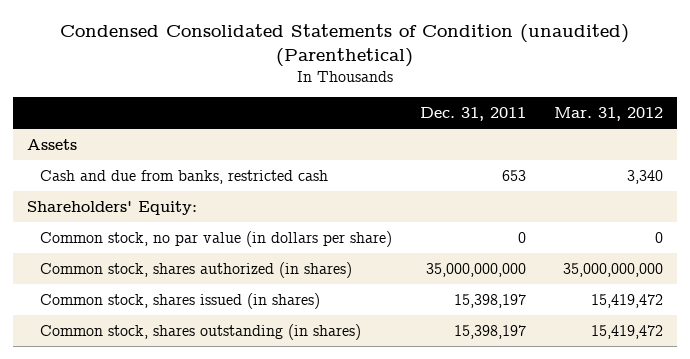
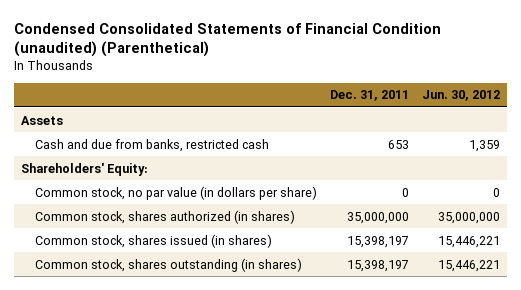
[60,23,630,67] Condensed Consolidated Statements of Condition (unaudited) (Parenthetical) -> [14,22,442,58] Condensed Consolidated Statements of Financial Condition (unaudited) (Parenthetical)
[554,107,664,122] Mar. 31, 2012 -> none
none -> [422,90,501,102] Jun. 30, 2012
[425,263,526,278] 35,000,000,000 -> [347,211,410,224] 35,000,000

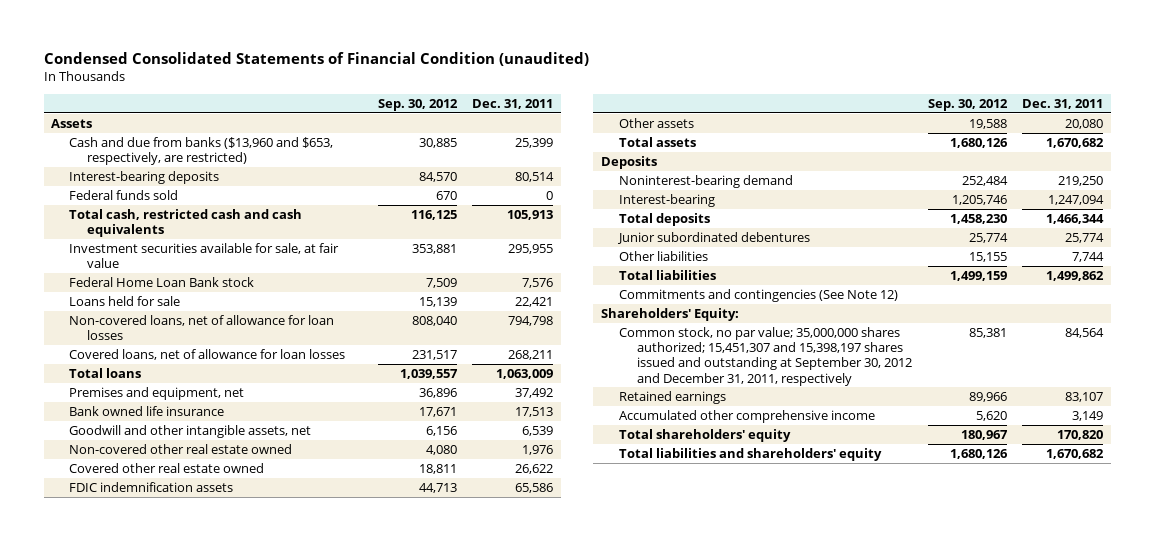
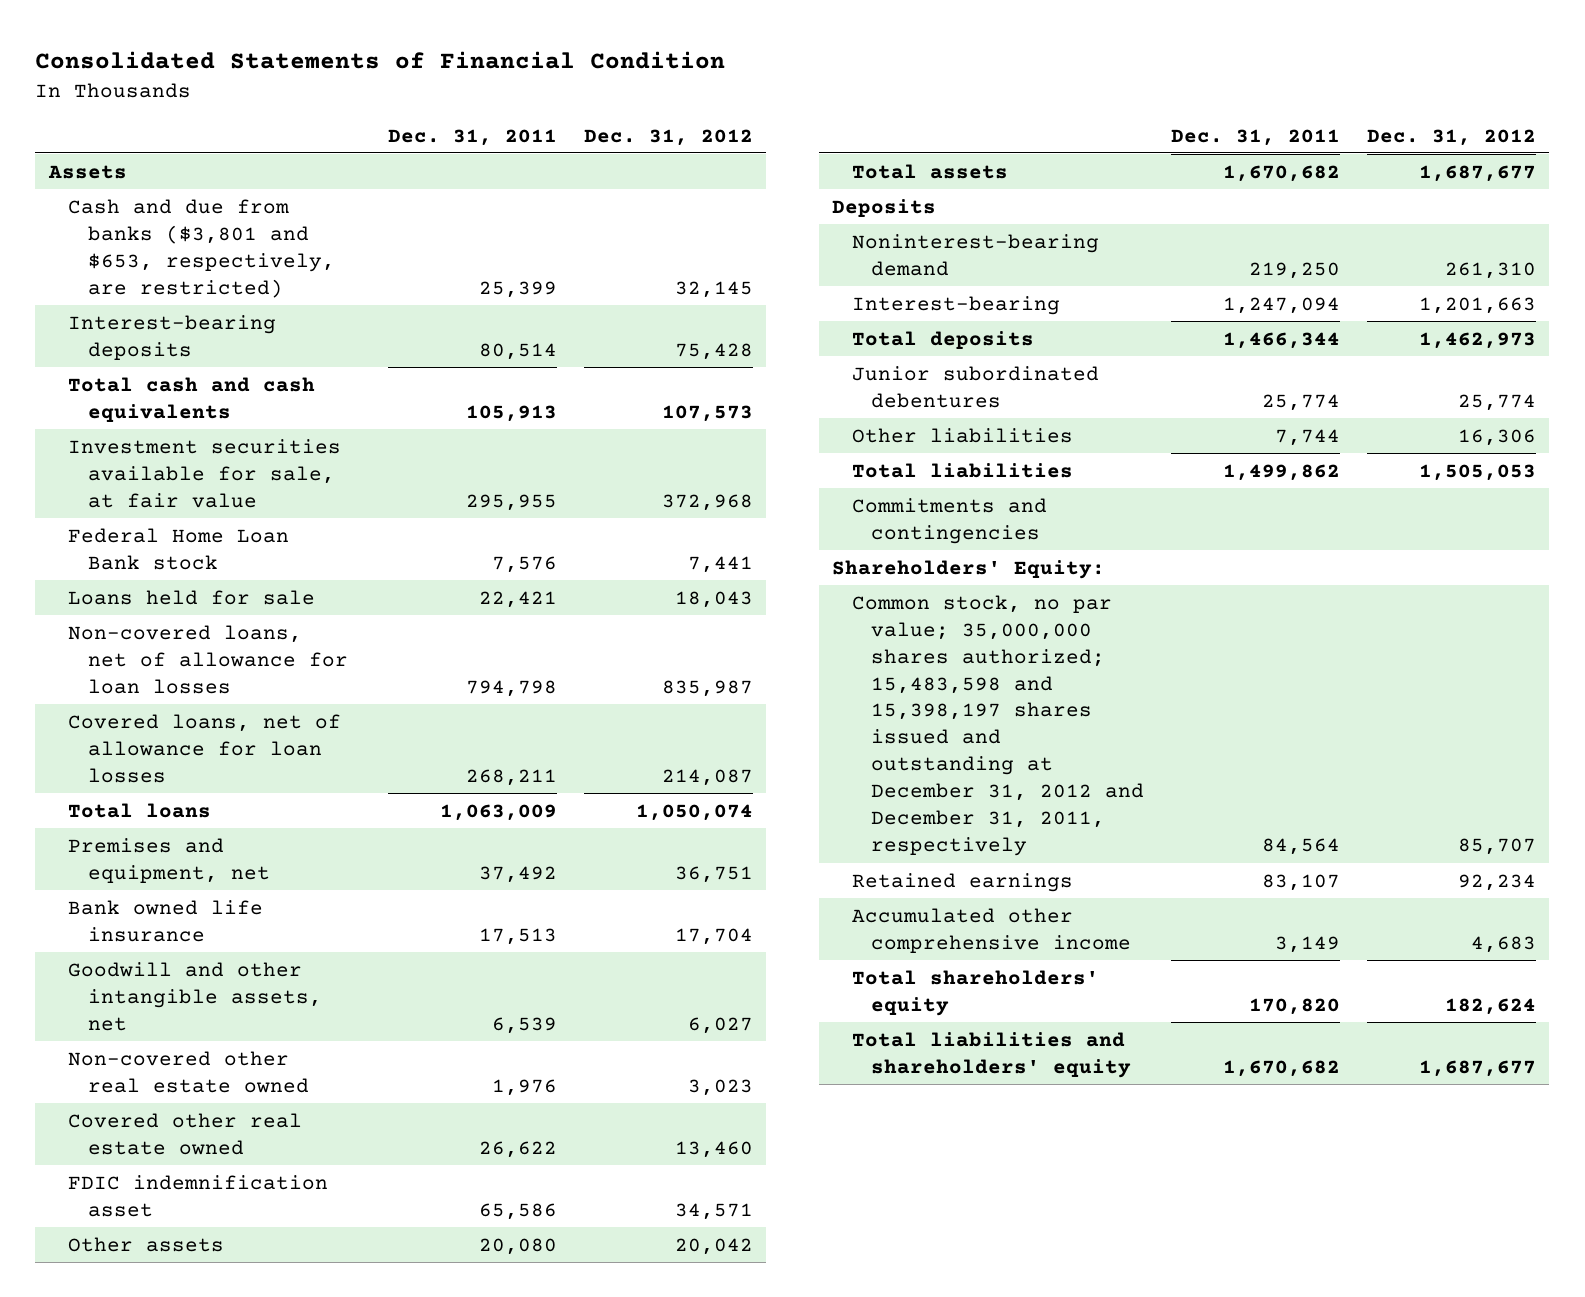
[43,51,589,66] Condensed Consolidated Statements of Financial Condition (unaudited) -> [35,51,726,70] Consolidated Statements of Financial Condition
[377,98,458,111] Sep. 30, 2012 -> none
none -> [583,128,753,146] Dec. 31, 2012
[69,136,334,166] Cash and due from banks ($13,960 and $653, respectively, are restricted) -> [68,198,335,298] Cash and due from banks ($3,801 and $653, respectively, are restricted)
[69,189,179,200] Federal funds sold -> none
[69,208,303,238] Total cash, restricted cash and cash equivalents -> [68,376,316,422] Total cash and cash equivalents
[69,481,234,492] FDIC indemnification assets -> [68,1174,329,1217] FDIC indemnification asset
[619,288,899,302] Commitments and contingencies (See Note 12) -> [851,497,1047,544] Commitments and contingencies
[619,326,912,386] Common stock, no par value; 35,000,000 shares authorized; 15,451,307 and 15,398,197 shares issued and outstanding at September 30, 2012 and December 31, 2011, respectively -> [851,594,1145,857] Common stock, no par value; 35,000,000 shares authorized; 15,483,598 and 15,398,197 shares issued and outstanding at December 31, 2012 and December 31, 2011, respectively

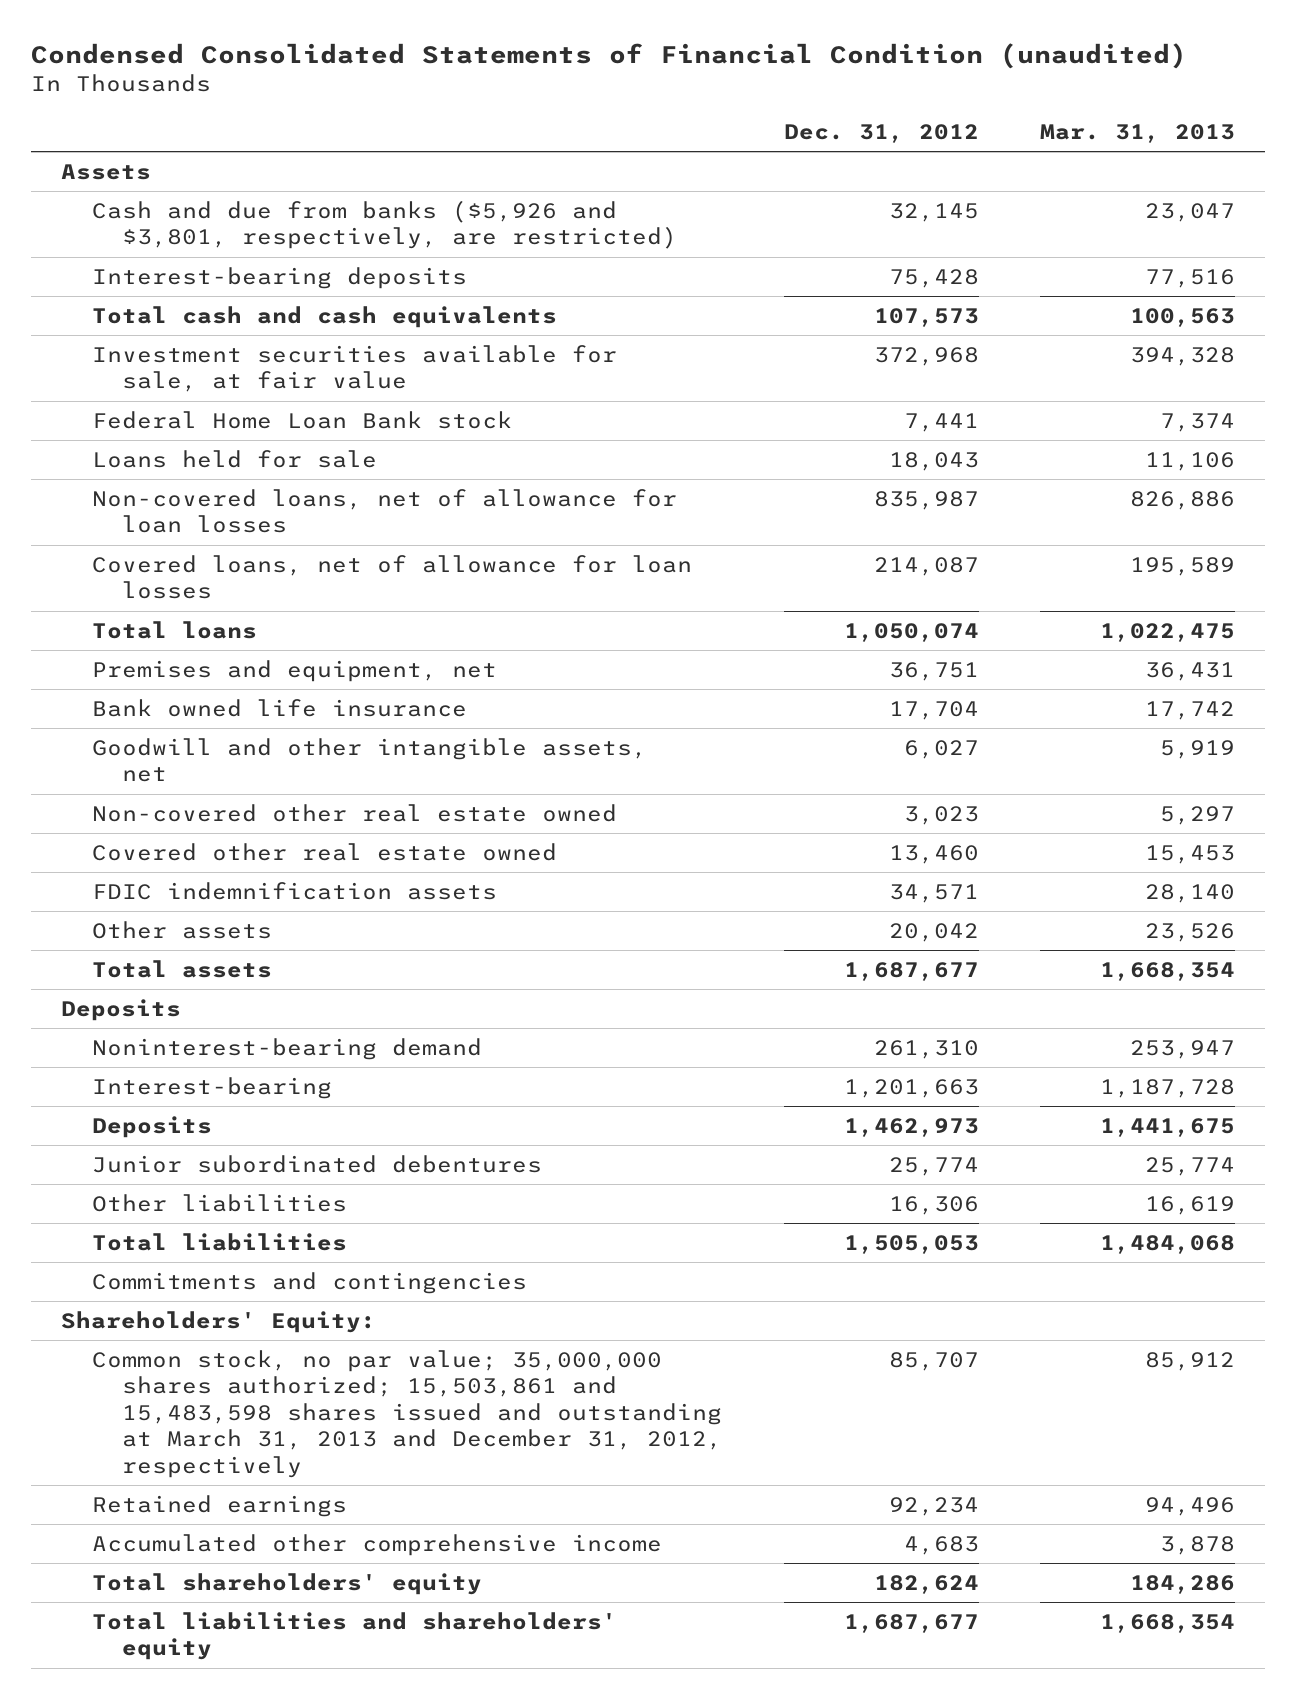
[35,51,726,70] Consolidated Statements of Financial Condition -> [30,42,1187,69] Condensed Consolidated Statements of Financial Condition (unaudited)
[387,128,557,146] Dec. 31, 2011 -> none
none -> [1039,123,1235,143] Mar. 31, 2013
[68,198,335,298] Cash and due from banks ($3,801 and $653, respectively, are restricted) -> [91,199,678,250] Cash and due from banks ($5,926 and $3,801, respectively, are restricted)
[68,1174,329,1217] FDIC indemnification asset -> [91,881,497,900] FDIC indemnification assets
[851,330,1034,349] Total deposits -> [91,1115,212,1138] Deposits
[851,594,1145,857] Common stock, no par value; 35,000,000 shares authorized; 15,483,598 and 15,398,197 shares issued and outstanding at December 31, 2012 and December 31, 2011, respectively -> [91,1349,723,1478] Common stock, no par value; 35,000,000 shares authorized; 15,503,861 and 15,483,598 shares issued and outstanding at March 31, 2013 and December 31, 2012, respectively

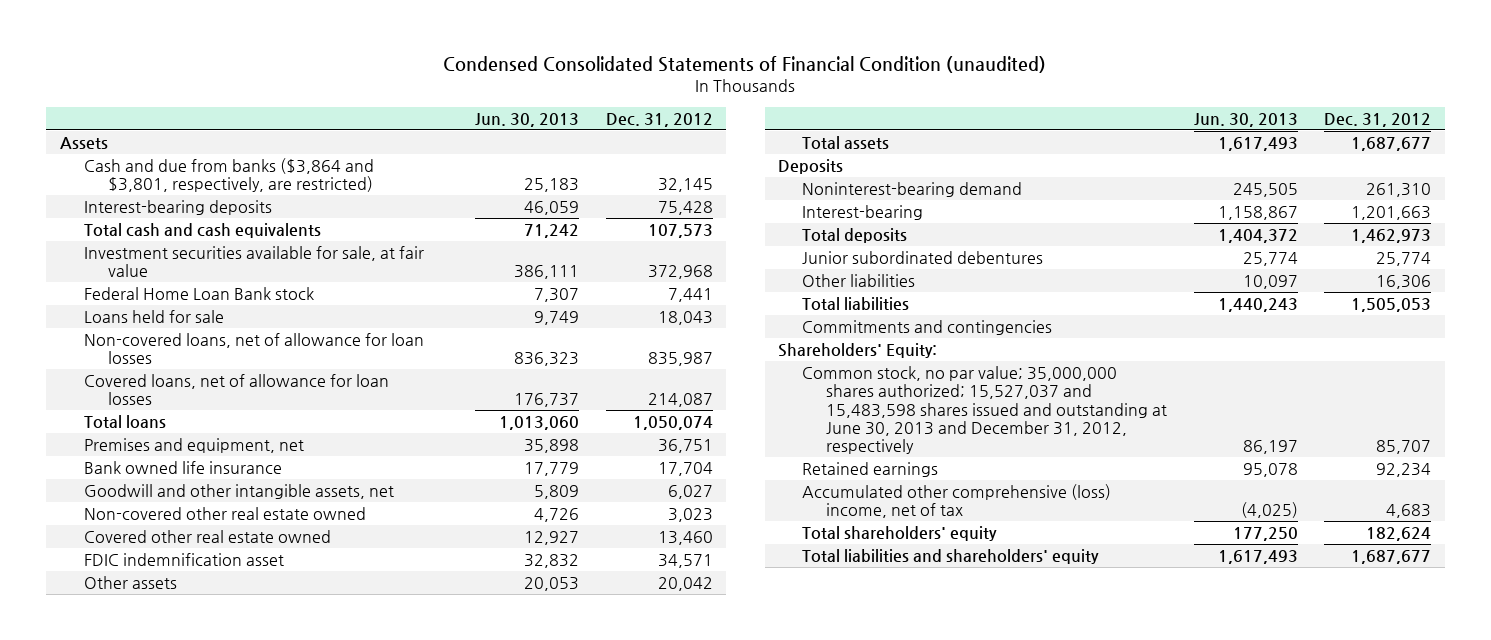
[1039,123,1235,143] Mar. 31, 2013 -> none
none -> [475,112,580,127] Jun. 30, 2013
[91,199,678,250] Cash and due from banks ($5,926 and $3,801, respectively, are restricted) -> [83,157,374,193] Cash and due from banks ($3,864 and $3,801, respectively, are restricted)
[91,881,497,900] FDIC indemnification assets -> [83,552,284,566] FDIC indemnification asset
[91,1115,212,1138] Deposits -> [802,227,908,243] Total deposits
[91,1349,723,1478] Common stock, no par value; 35,000,000 shares authorized; 15,503,861 and 15,483,598 shares issued and outstanding at March 31, 2013 and December 31, 2012, respectively -> [802,365,1168,455] Common stock, no par value; 35,000,000 shares authorized; 15,527,037 and 15,483,598 shares issued and outstanding at June 30, 2013 and December 31, 2012, respectively
[91,1533,662,1556] Accumulated other comprehensive income -> [802,483,1112,519] Accumulated other comprehensive (loss) income, net of tax

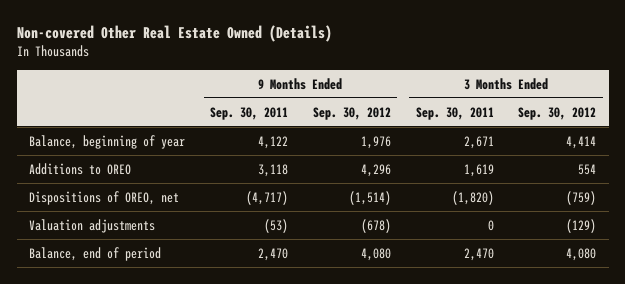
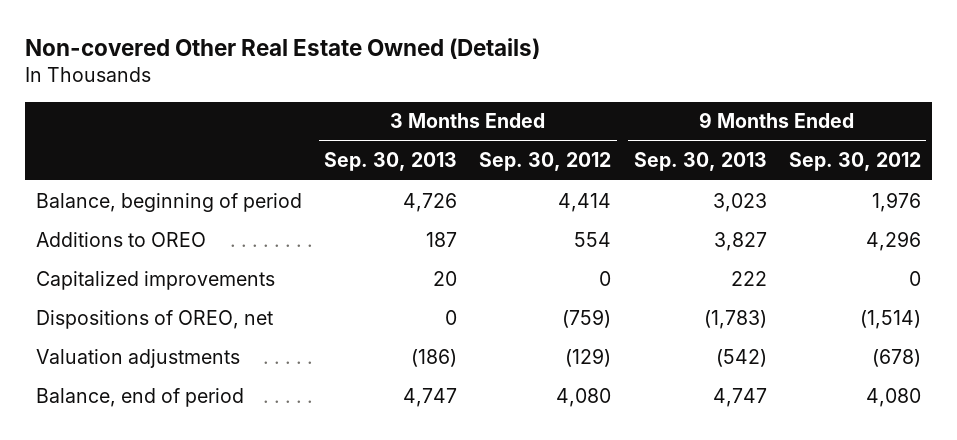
[209,106,288,120] Sep. 30, 2011 -> none
[415,106,494,120] Sep. 30, 2011 -> none
none -> [324,152,458,172] Sep. 30, 2013
none -> [633,152,767,172] Sep. 30, 2013
[28,134,185,149] Balance, beginning of year -> [36,192,303,212] Balance, beginning of period
none -> [36,270,276,290] Capitalized improvements

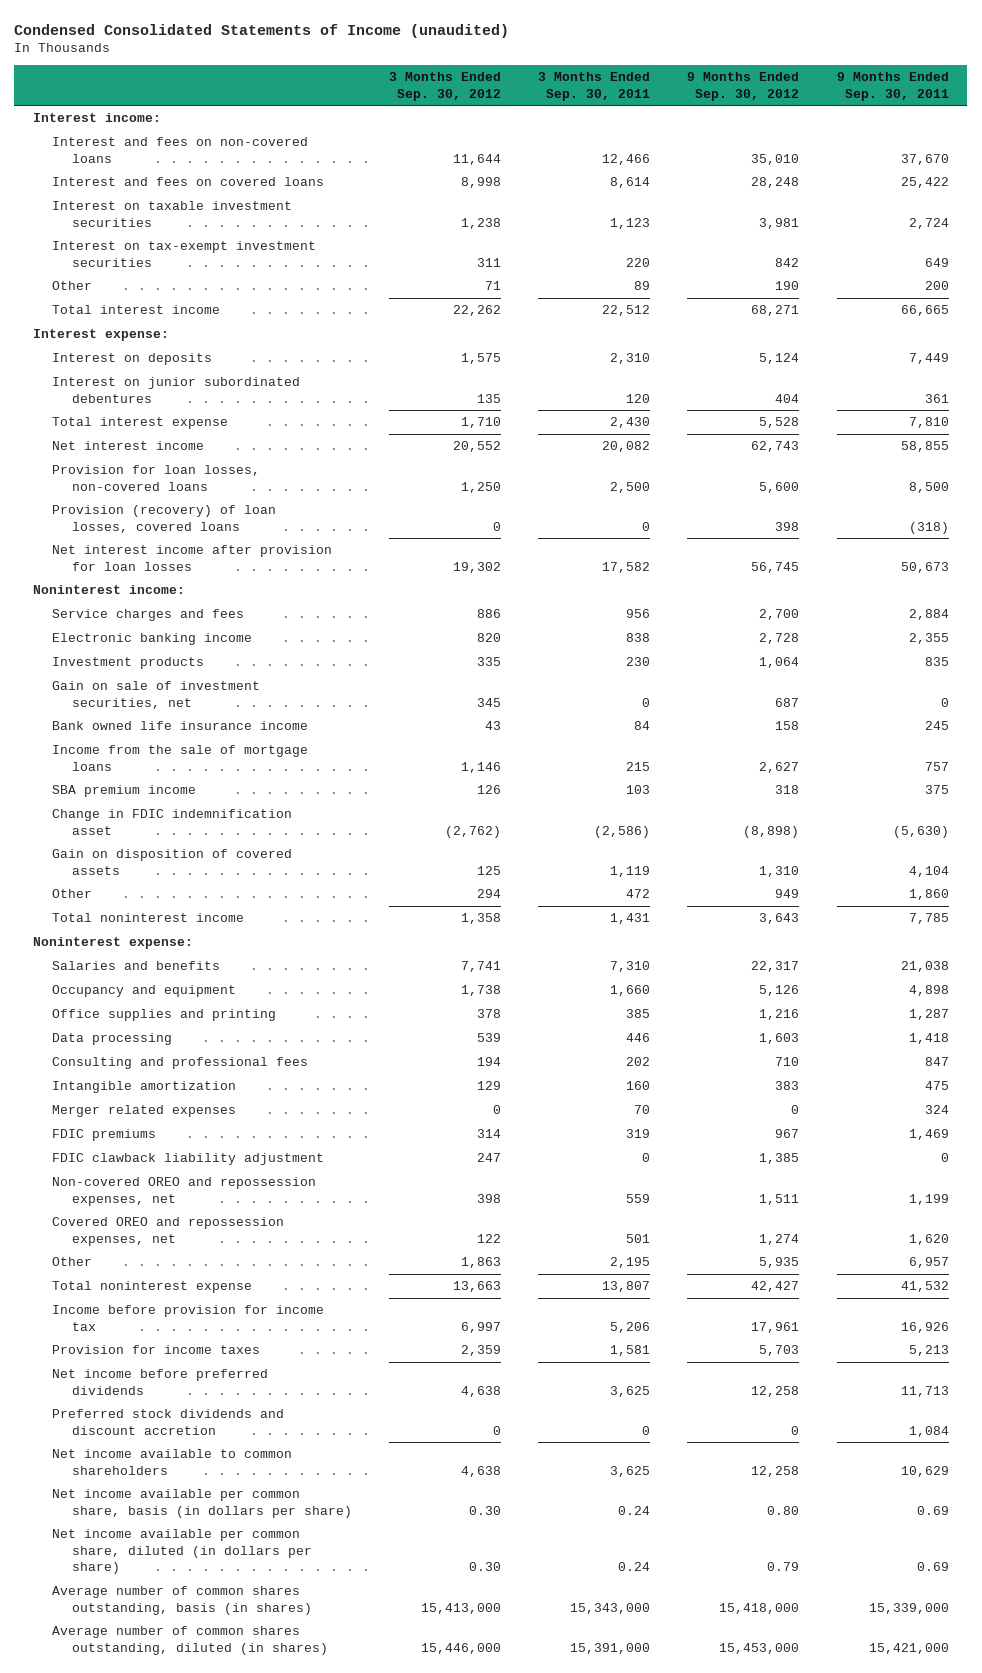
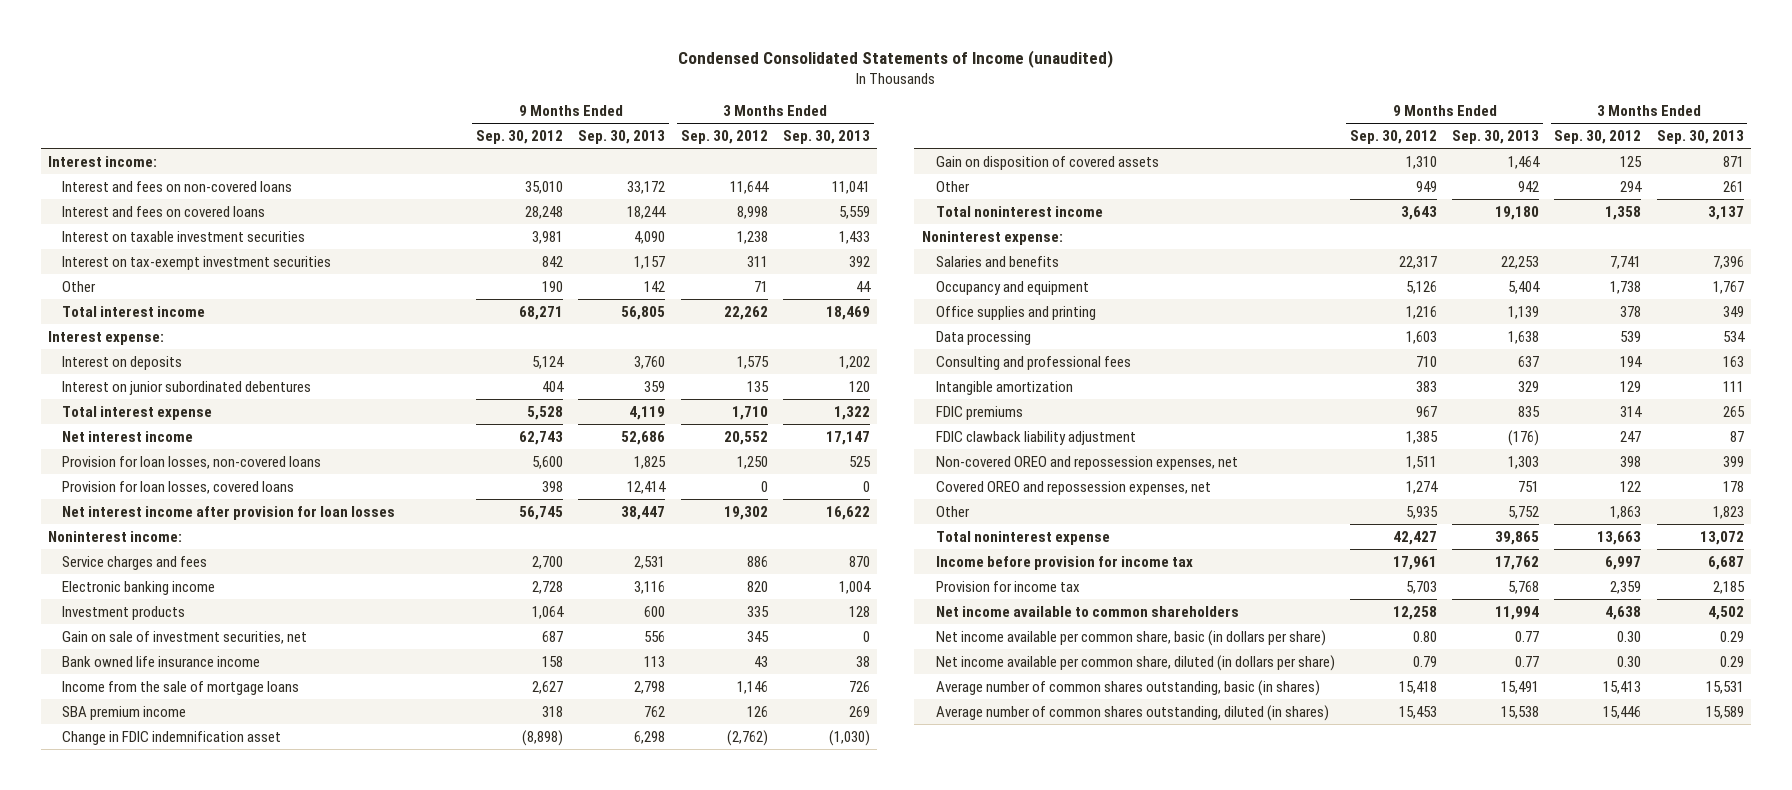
[538,72,651,101] 3 Months Ended Sep. 30, 2011 -> none
[836,72,949,101] 9 Months Ended Sep. 30, 2011 -> none
none -> [578,130,666,145] Sep. 30, 2013
none -> [782,130,870,145] Sep. 30, 2013
[52,505,277,533] Provision (recovery) of loan losses, covered loans -> [61,480,294,494] Provision for loan losses, covered loans
[52,1105,237,1118] Merger related expenses -> none
[52,1369,269,1395] Net income before preferred dividends -> none
[52,1409,285,1435] Preferred stock dividends and discount accretion -> none
[52,1345,261,1355] Provision for income taxes -> [935,580,1080,592] Provision for income tax
[52,1489,352,1518] Net income available per common share, basis (in dollars per share) -> [935,629,1326,646] Net income available per common share, basic (in dollars per share)
[52,1586,312,1615] Average number of common shares outstanding, basis (in shares) -> [935,679,1320,696] Average number of common shares outstanding, basic (in shares)
[420,1602,501,1614] 15,413,000 -> [1603,680,1642,694] 15,413
[719,1602,800,1614] 15,418,000 -> [1398,680,1437,694] 15,418
[420,1642,501,1654] 15,446,000 -> [1603,705,1642,719] 15,446
[719,1642,800,1654] 15,453,000 -> [1398,705,1437,719] 15,453

